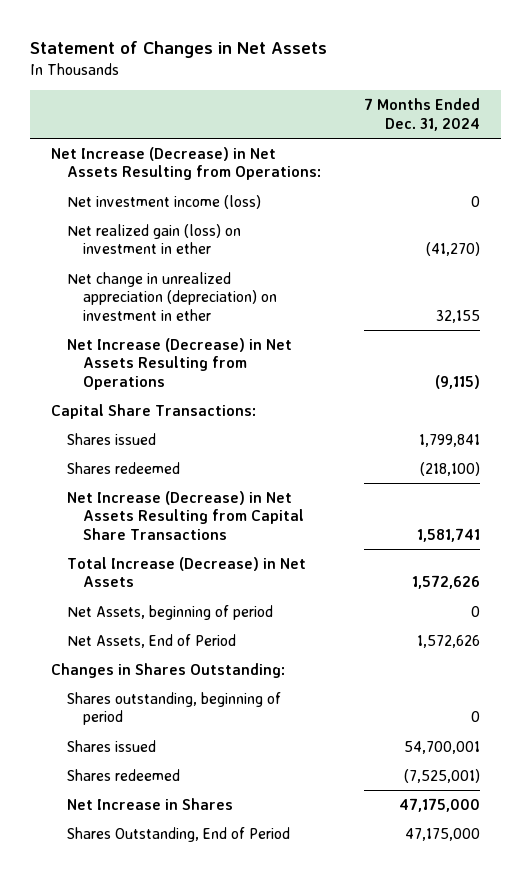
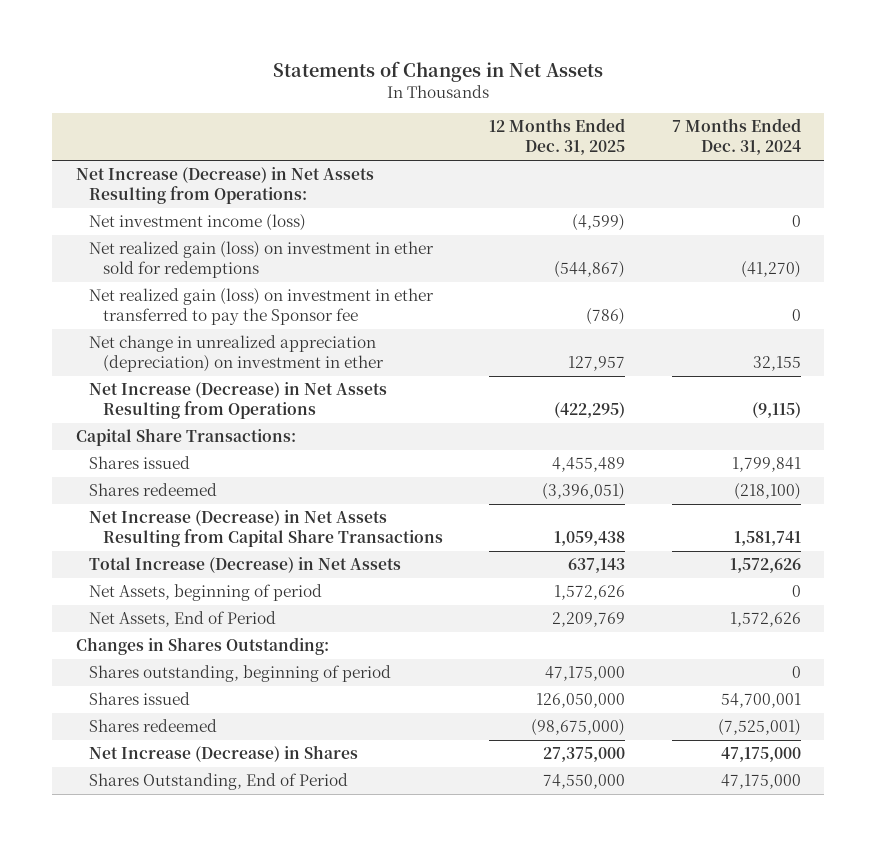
[29,40,327,58] Statement of Changes in Net Assets -> [273,60,604,82] Statements of Changes in Net Assets
none -> [489,118,626,156] 12 Months Ended Dec. 31, 2025
[67,223,242,255] Net realized gain (loss) on investment in ether -> [89,241,435,279] Net realized gain (loss) on investment in ether sold for redemptions
none -> [89,288,435,326] Net realized gain (loss) on investment in ether transferred to pay the Sponsor fee
[67,797,234,810] Net Increase in Shares -> [89,745,359,763] Net Increase (Decrease) in Shares

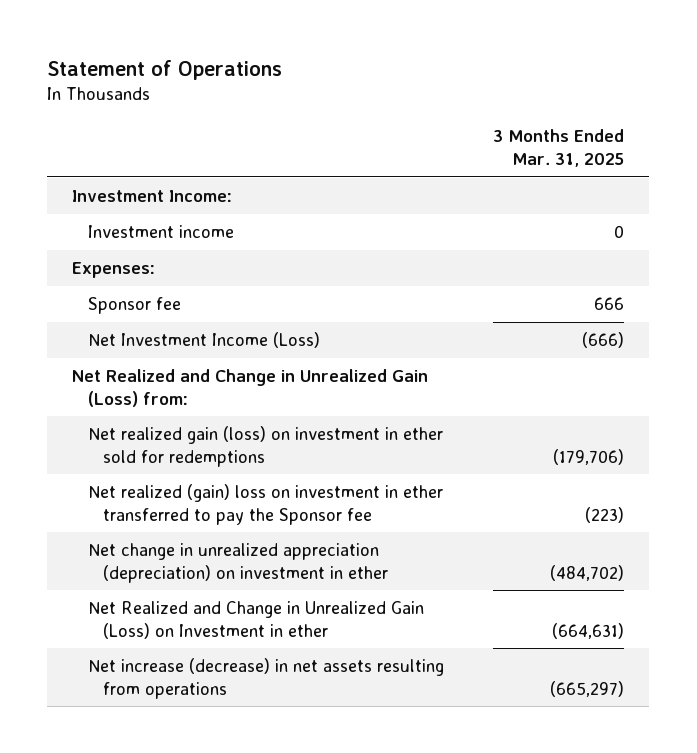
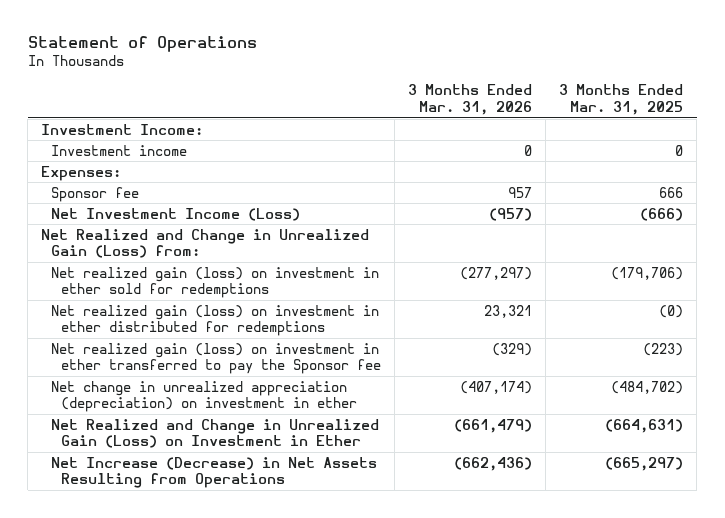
none -> [408,84,533,115] 3 Months Ended Mar. 31, 2026
none -> [51,304,380,337] Net realized gain (loss) on investment in ether distributed for redemptions
[87,484,443,525] Net realized (gain) loss on investment in ether transferred to pay the Sponsor fee -> [51,342,382,375] Net realized gain (loss) on investment in ether transferred to pay the Sponsor fee
[87,601,424,639] Net Realized and Change in Unrealized Gain (Loss) on Investment in ether -> [51,418,380,449] Net Realized and Change in Unrealized Gain (Loss) on Investment in Ether
[87,658,444,699] Net increase (decrease) in net assets resulting from operations -> [51,456,378,489] Net Increase (Decrease) in Net Assets Resulting from Operations

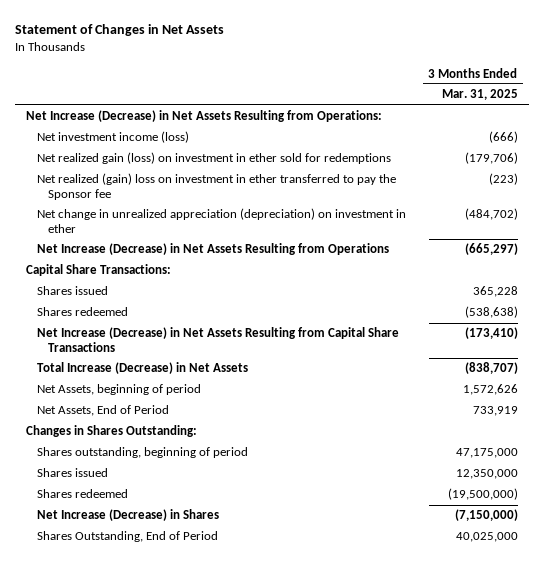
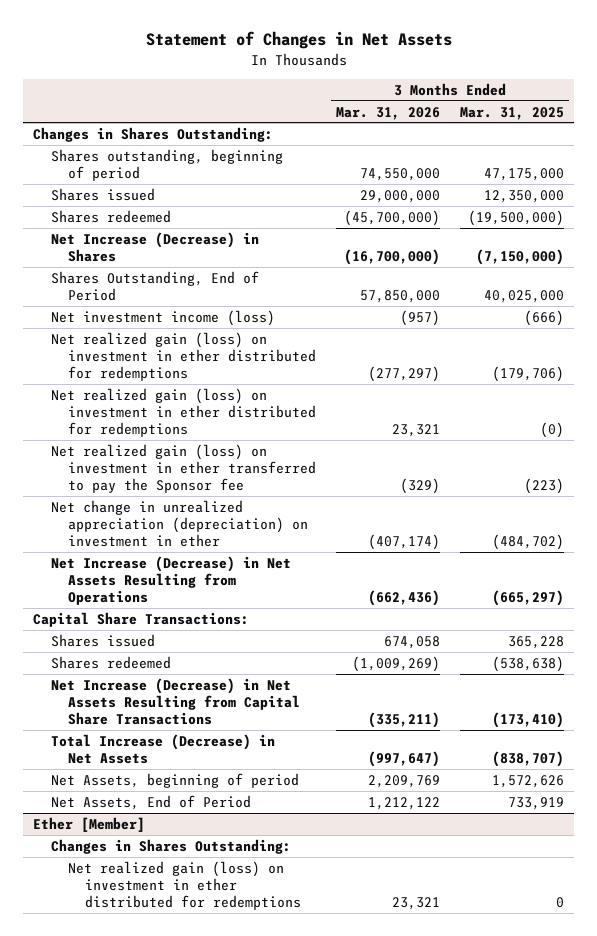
none -> [335,106,440,120] Mar. 31, 2026
[26,110,383,123] Net Increase (Decrease) in Net Assets Resulting from Operations: -> none
none -> [33,126,274,142] Changes in Shares Outstanding:
[37,447,249,459] Shares outstanding, beginning of period -> [50,148,283,181] Shares outstanding, beginning of period
[37,468,109,478] Shares issued -> [50,187,155,201] Shares issued
[37,489,129,499] Shares redeemed -> [50,209,171,223] Shares redeemed
[37,509,220,522] Net Increase (Decrease) in Shares -> [50,231,259,262] Net Increase (Decrease) in Shares
[37,531,219,543] Shares Outstanding, End of Period -> [50,270,259,301] Shares Outstanding, End of Period
[37,152,392,165] Net realized gain (loss) on investment in ether sold for redemptions -> [50,331,316,381] Net realized gain (loss) on investment in ether distributed for redemptions
none -> [50,387,316,437] Net realized gain (loss) on investment in ether distributed for redemptions
[37,173,397,200] Net realized (gain) loss on investment in ether transferred to pay the Sponsor fee -> [50,443,316,493] Net realized gain (loss) on investment in ether transferred to pay the Sponsor fee
none -> [33,816,146,832] Ether [Member]
none -> [67,860,302,910] Net realized gain (loss) on investment in ether distributed for redemptions

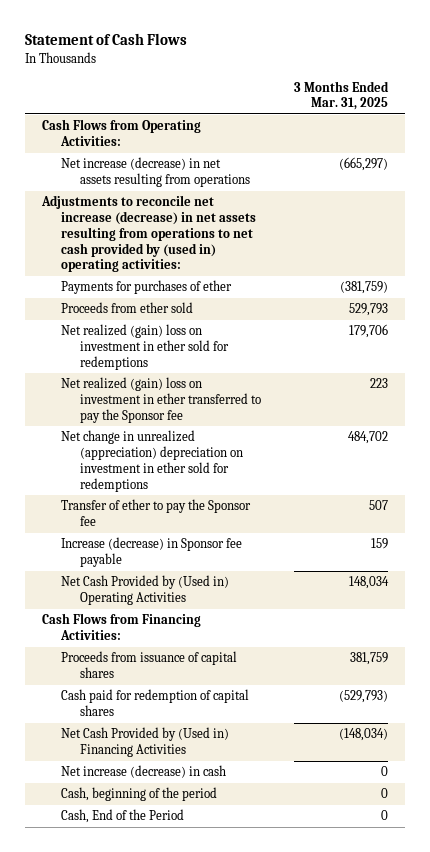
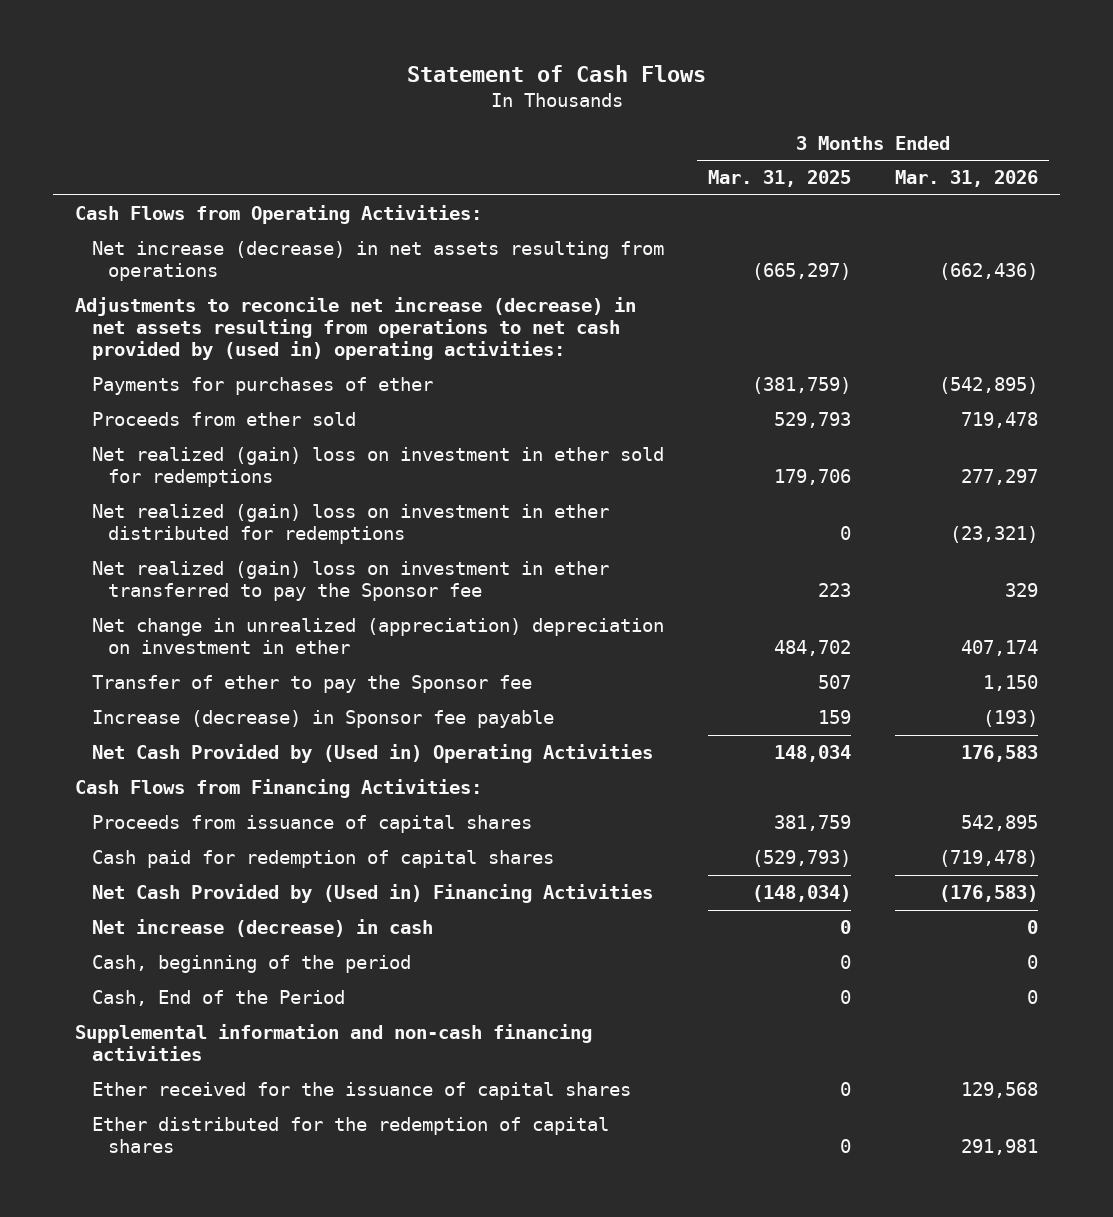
none -> [895,170,1039,188] Mar. 31, 2026
none -> [91,504,609,545] Net realized (gain) loss on investment in ether distributed for redemptions
[60,430,243,492] Net change in unrealized (appreciation) depreciation on investment in ether sold for redemptions -> [91,618,664,655] Net change in unrealized (appreciation) depreciation on investment in ether
none -> [75,1024,593,1062] Supplemental information and non-cash financing activities
none -> [91,1082,631,1101] Ether received for the issuance of capital shares
none -> [91,1117,609,1154] Ether distributed for the redemption of capital shares

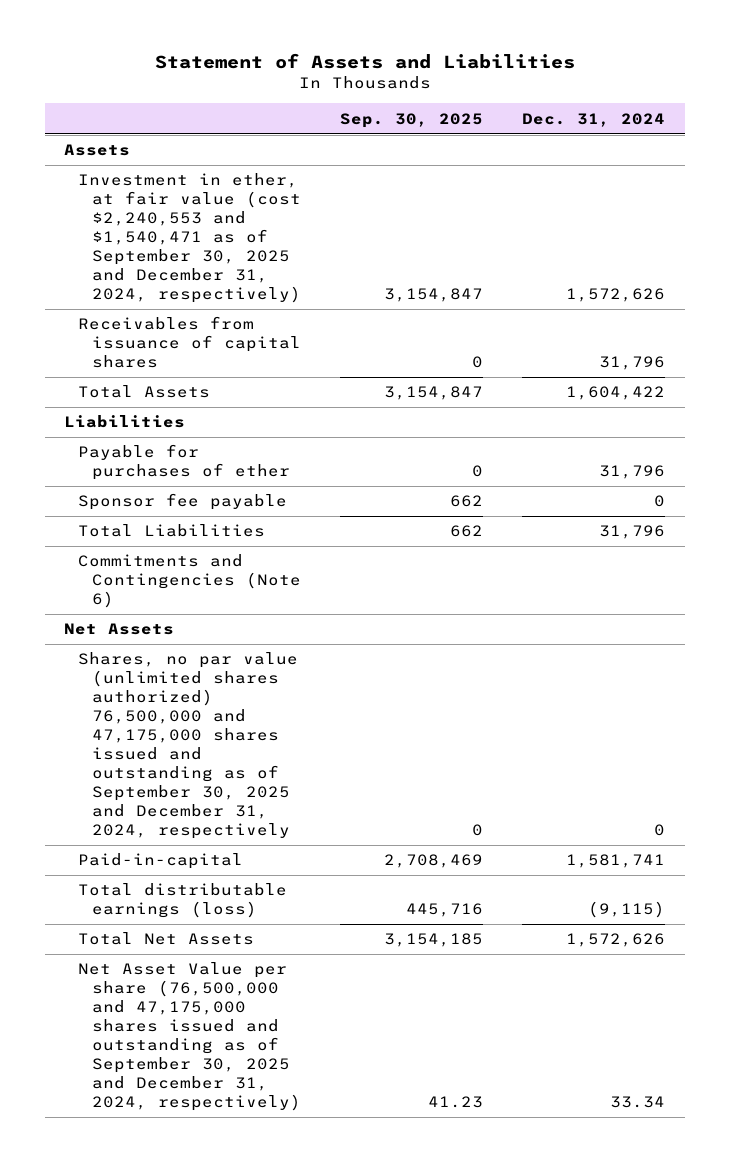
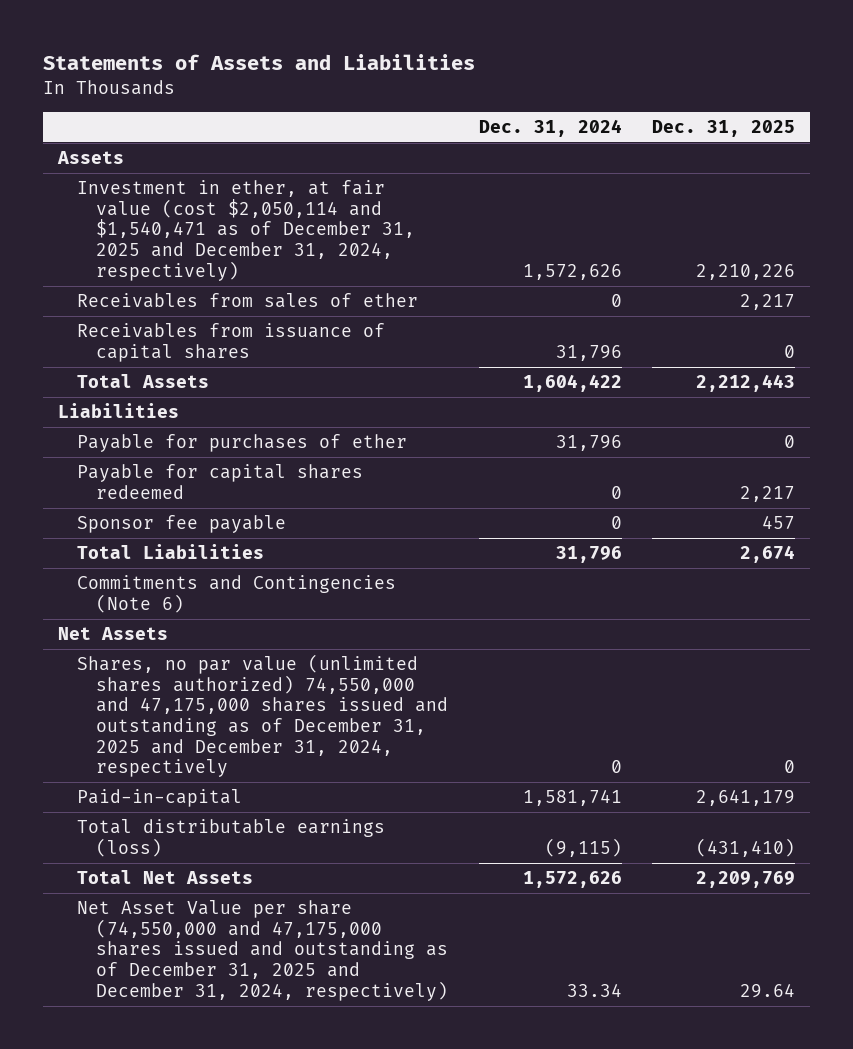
[154,52,575,69] Statement of Assets and Liabilities -> [42,54,475,71] Statements of Assets and Liabilities
[339,112,483,128] Sep. 30, 2025 -> none
none -> [652,119,796,137] Dec. 31, 2025
[77,173,301,304] Investment in ether, at fair value (cost $2,240,553 and $1,540,471 as of September 30, 2025 and December 31, 2024, respectively) -> [77,180,416,281] Investment in ether, at fair value (cost $2,050,114 and $1,540,471 as of December 31, 2025 and December 31, 2024, respectively)
none -> [77,293,419,309] Receivables from sales of ether
none -> [77,464,364,499] Payable for capital shares redeemed
[77,652,298,840] Shares, no par value (unlimited shares authorized) 76,500,000 and 47,175,000 shares issued and outstanding as of September 30, 2025 and December 31, 2024, respectively -> [77,654,449,778] Shares, no par value (unlimited shares authorized) 74,550,000 and 47,175,000 shares issued and outstanding as of December 31, 2025 and December 31, 2024, respectively
[77,962,301,1112] Net Asset Value per share (76,500,000 and 47,175,000 shares issued and outstanding as of September 30, 2025 and December 31, 2024, respectively) -> [77,900,449,1001] Net Asset Value per share (74,550,000 and 47,175,000 shares issued and outstanding as of December 31, 2025 and December 31, 2024, respectively)

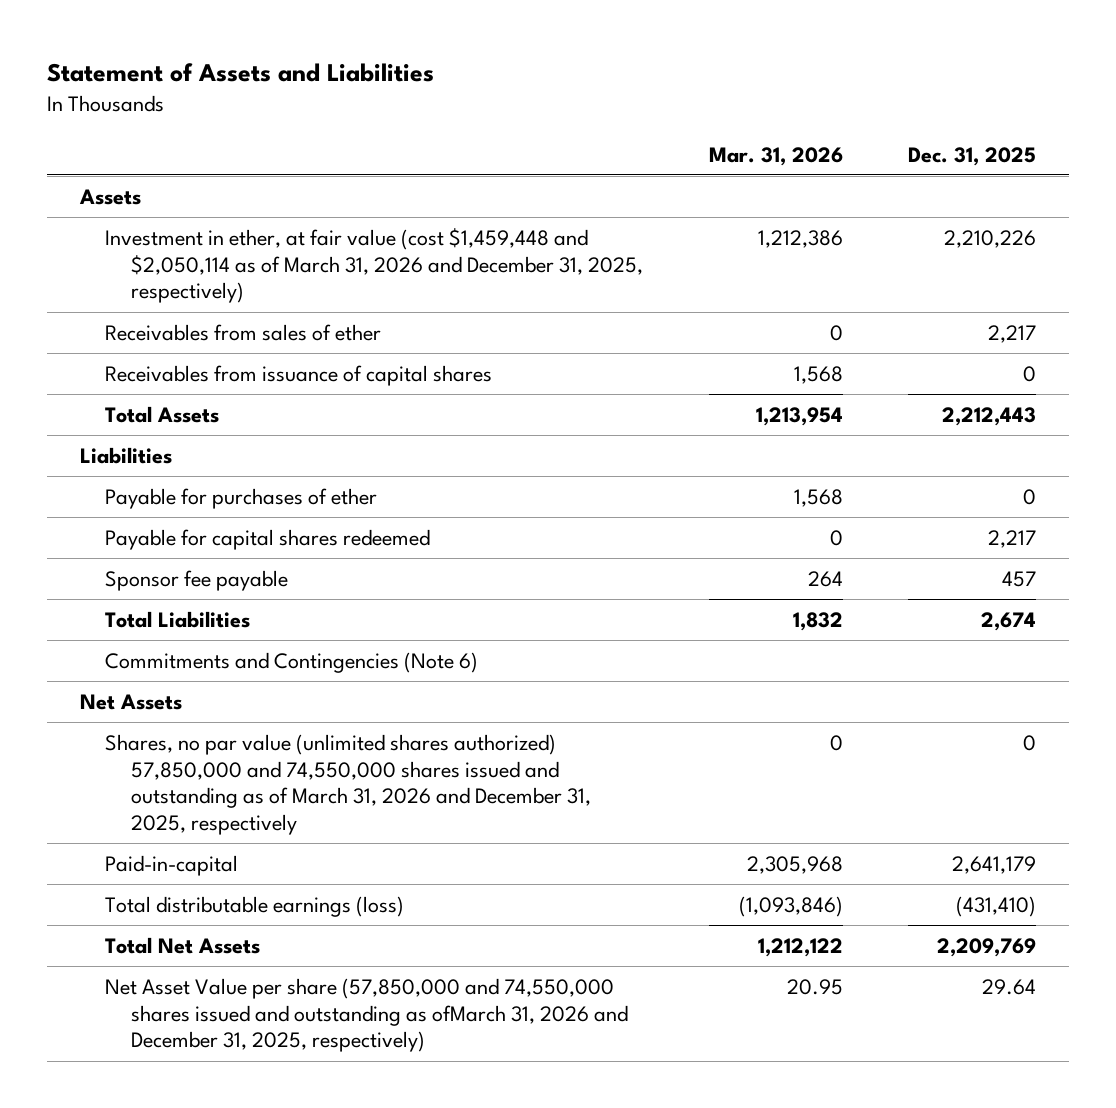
[42,54,475,71] Statements of Assets and Liabilities -> [46,63,434,83] Statement of Assets and Liabilities
[478,118,622,137] Dec. 31, 2024 -> none
none -> [708,146,843,166] Mar. 31, 2026
[77,180,416,281] Investment in ether, at fair value (cost $2,050,114 and $1,540,471 as of December 31, 2025 and December 31, 2024, respectively) -> [105,228,644,304] Investment in ether, at fair value (cost $1,459,448 and $2,050,114 as of March 31, 2026 and December 31, 2025, respectively)
[77,654,449,778] Shares, no par value (unlimited shares authorized) 74,550,000 and 47,175,000 shares issued and outstanding as of December 31, 2025 and December 31, 2024, respectively -> [105,734,592,835] Shares, no par value (unlimited shares authorized) 57,850,000 and 74,550,000 shares issued and outstanding as of March 31, 2026 and December 31, 2025, respectively
[77,900,449,1001] Net Asset Value per share (74,550,000 and 47,175,000 shares issued and outstanding as of December 31, 2025 and December 31, 2024, respectively) -> [105,978,629,1053] Net Asset Value per share (57,850,000 and 74,550,000 shares issued and outstanding as ofMarch 31, 2026 and December 31, 2025, respectively)

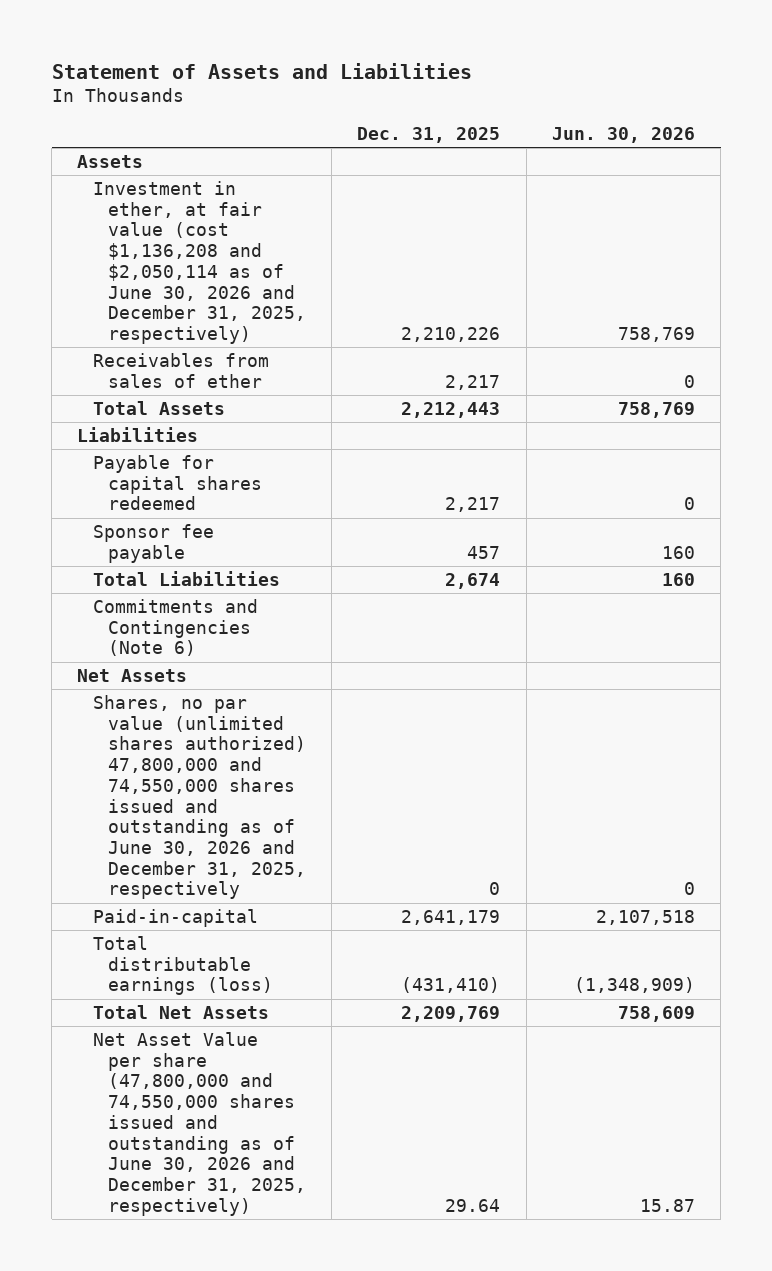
[708,146,843,166] Mar. 31, 2026 -> none
none -> [551,126,695,143] Jun. 30, 2026
[105,228,644,304] Investment in ether, at fair value (cost $1,459,448 and $2,050,114 as of March 31, 2026 and December 31, 2025, respectively) -> [92,181,306,345] Investment in ether, at fair value (cost $1,136,208 and $2,050,114 as of June 30, 2026 and December 31, 2025, respectively)
[105,365,493,387] Receivables from issuance of capital shares -> none
[105,488,378,510] Payable for purchases of ether -> none
[105,734,592,835] Shares, no par value (unlimited shares authorized) 57,850,000 and 74,550,000 shares issued and outstanding as of March 31, 2026 and December 31, 2025, respectively -> [92,695,306,900] Shares, no par value (unlimited shares authorized) 47,800,000 and 74,550,000 shares issued and outstanding as of June 30, 2026 and December 31, 2025, respectively
[105,978,629,1053] Net Asset Value per share (57,850,000 and 74,550,000 shares issued and outstanding as ofMarch 31, 2026 and December 31, 2025, respectively) -> [92,1032,306,1216] Net Asset Value per share (47,800,000 and 74,550,000 shares issued and outstanding as of June 30, 2026 and December 31, 2025, respectively)

